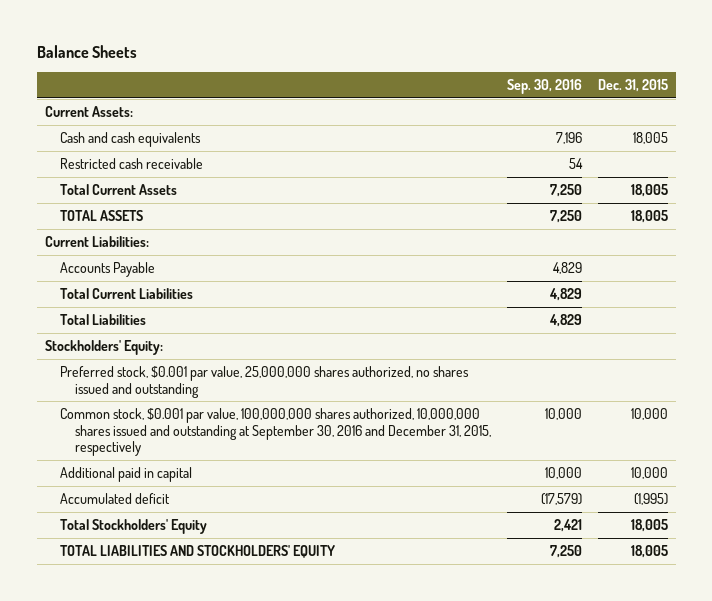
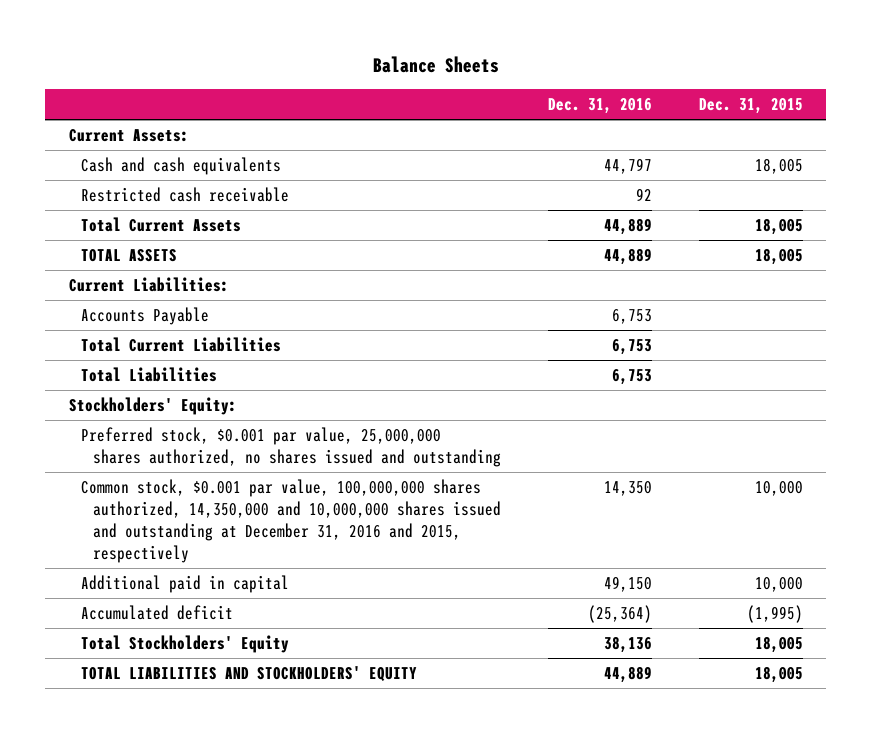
[506,79,582,95] Sep. 30, 2016 -> none
none -> [547,98,652,115] Dec. 31, 2016
[59,407,491,457] Common stock, $0.001 par value, 100,000,000 shares authorized, 10,000,000 shares issued and outstanding at September 30, 2016 and December 31, 2015, respectively -> [80,479,502,563] Common stock, $0.001 par value, 100,000,000 shares authorized, 14,350,000 and 10,000,000 shares issued and outstanding at December 31, 2016 and 2015, respectively

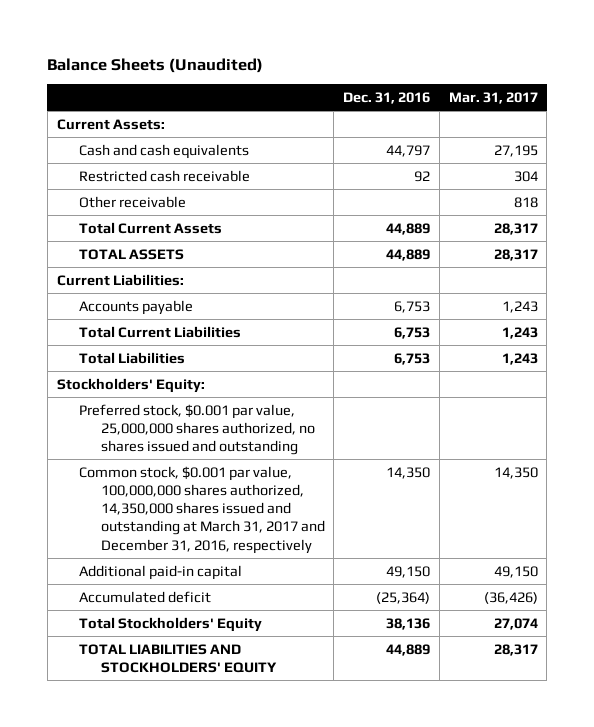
[372,55,499,73] Balance Sheets -> [47,57,264,73] Balance Sheets (Unaudited)
[698,98,803,115] Dec. 31, 2015 -> none
none -> [448,91,538,104] Mar. 31, 2017
none -> [78,195,186,208] Other receivable
[80,307,209,326] Accounts Payable -> [78,299,193,315] Accounts payable
[80,479,502,563] Common stock, $0.001 par value, 100,000,000 shares authorized, 14,350,000 and 10,000,000 shares issued and outstanding at December 31, 2016 and 2015, respectively -> [78,465,325,554] Common stock, $0.001 par value, 100,000,000 shares authorized, 14,350,000 shares issued and outstanding at March 31, 2017 and December 31, 2016, respectively
[80,575,289,594] Additional paid in capital -> [78,564,242,580] Additional paid-in capital

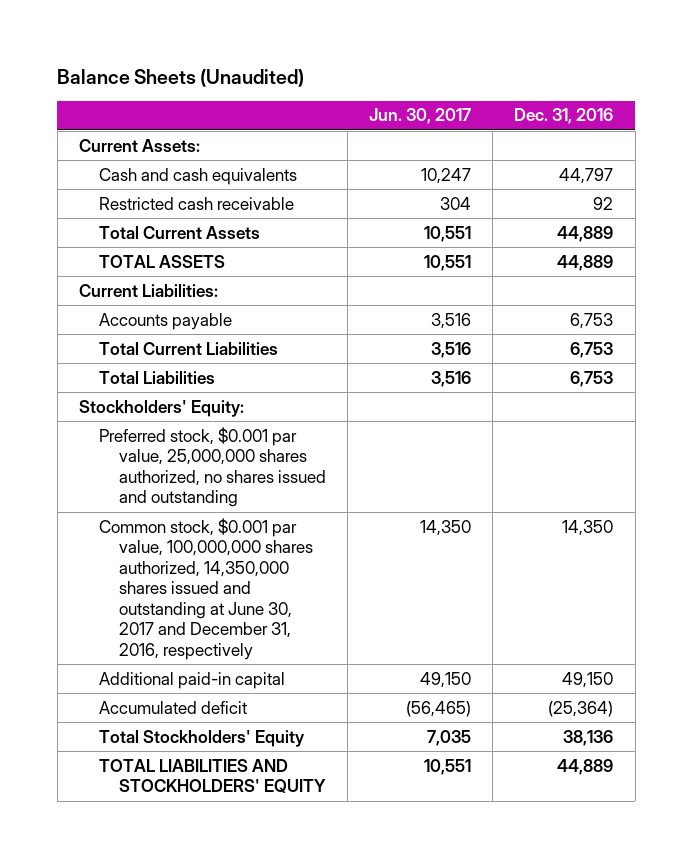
[448,91,538,104] Mar. 31, 2017 -> none
none -> [368,108,471,125] Jun. 30, 2017
[78,195,186,208] Other receivable -> none
[78,465,325,554] Common stock, $0.001 par value, 100,000,000 shares authorized, 14,350,000 shares issued and outstanding at March 31, 2017 and December 31, 2016, respectively -> [98,517,313,660] Common stock, $0.001 par value, 100,000,000 shares authorized, 14,350,000 shares issued and outstanding at June 30, 2017 and December 31, 2016, respectively

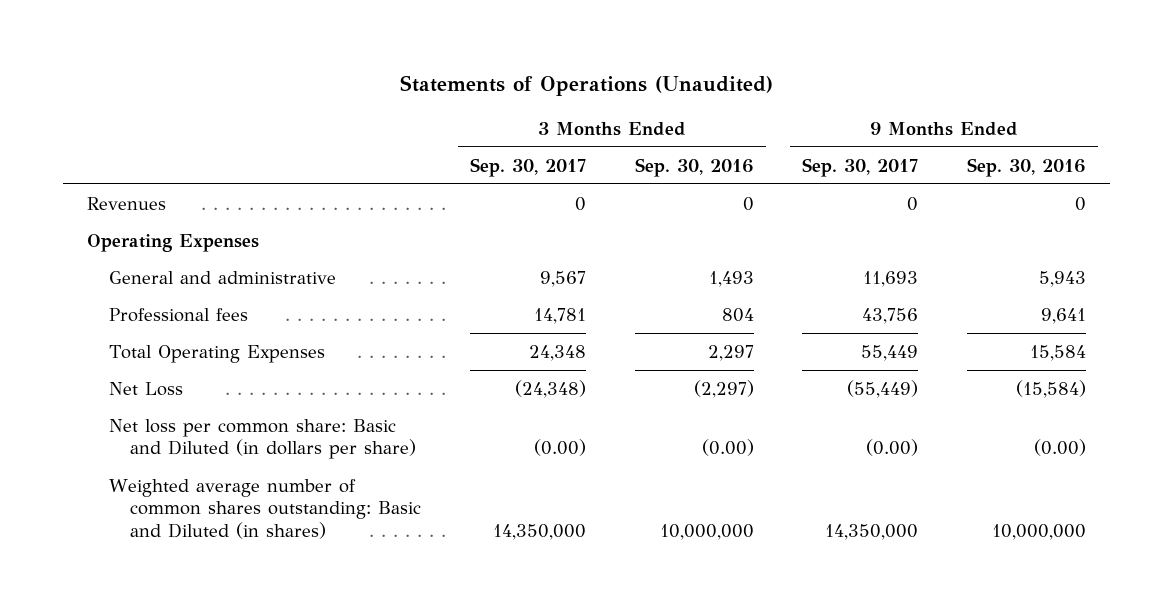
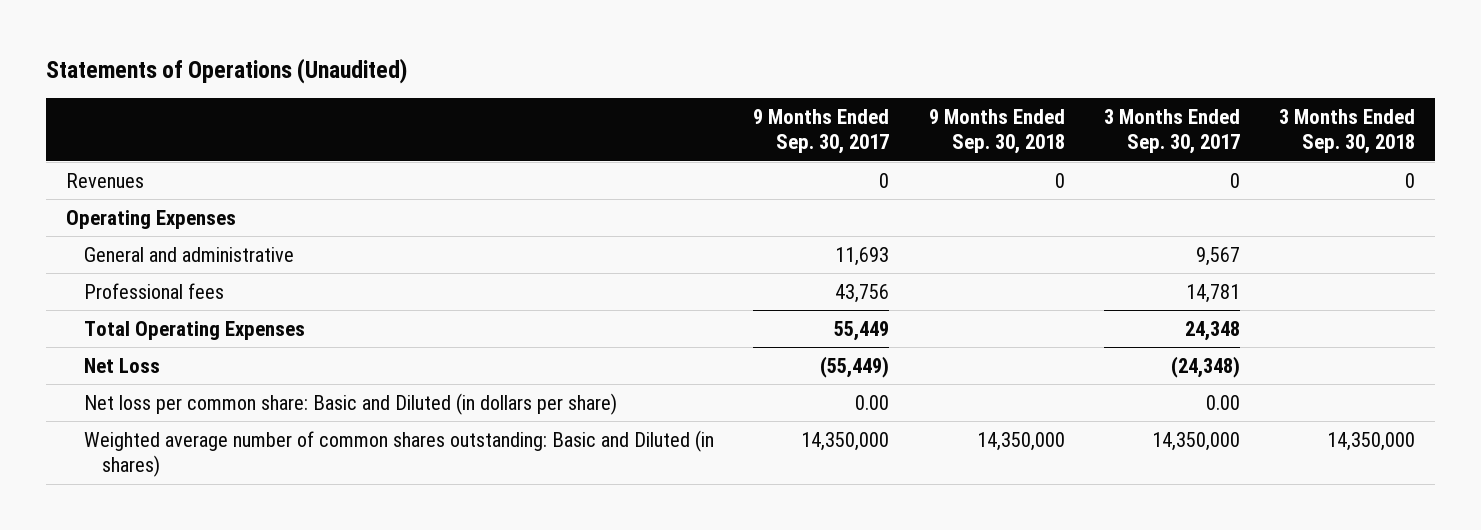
[634,157,754,177] Sep. 30, 2016 -> none
[966,157,1086,177] Sep. 30, 2016 -> none
none -> [928,108,1065,155] 9 Months Ended Sep. 30, 2018
none -> [1279,108,1416,155] 3 Months Ended Sep. 30, 2018
[533,439,586,457] (0.00) -> [1205,394,1240,410] 0.00
[866,439,919,457] (0.00) -> [855,394,890,410] 0.00

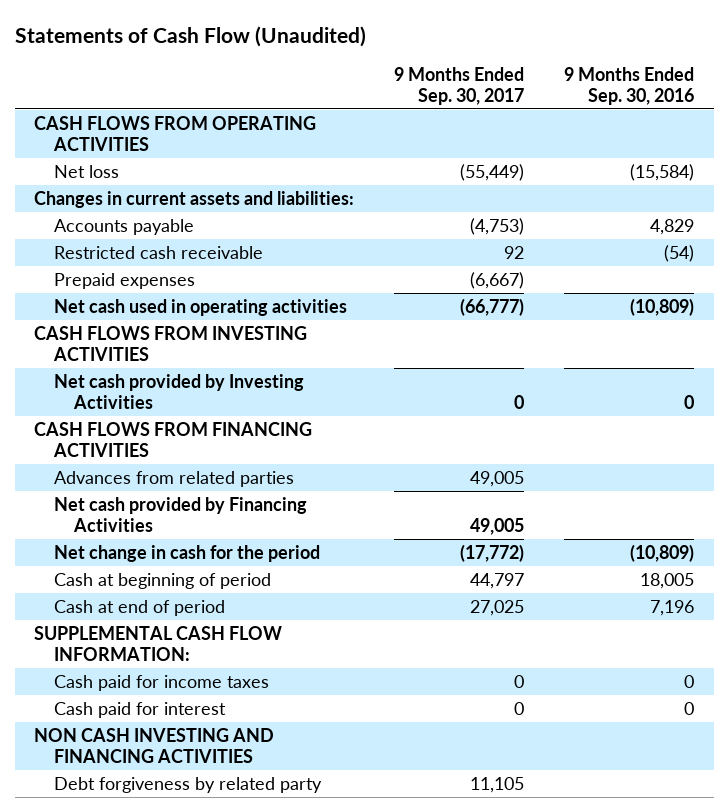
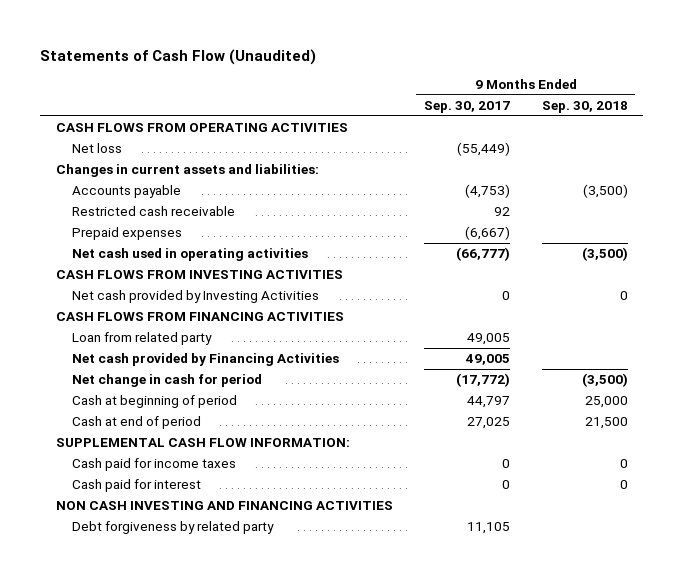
[563,66,694,105] 9 Months Ended Sep. 30, 2016 -> none
none -> [541,101,628,114] Sep. 30, 2018
[54,470,295,487] Advances from related parties -> [71,332,212,346] Loan from related party
[54,544,321,562] Net change in cash for the period -> [71,374,262,388] Net change in cash for period

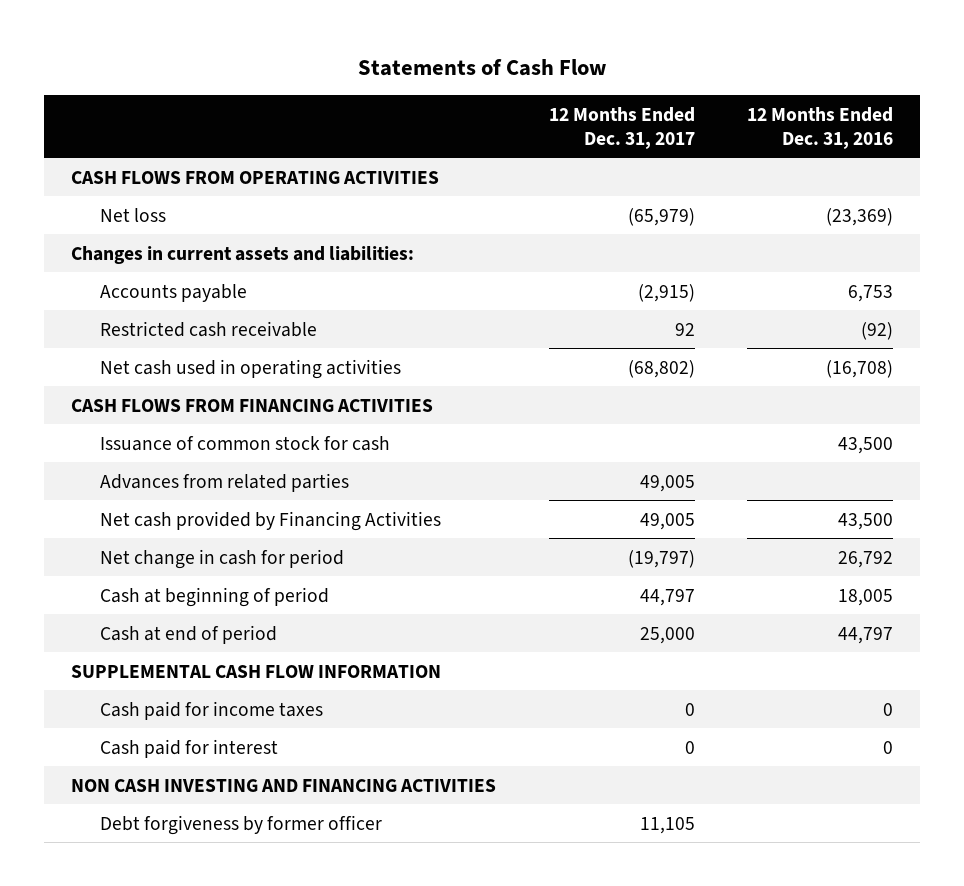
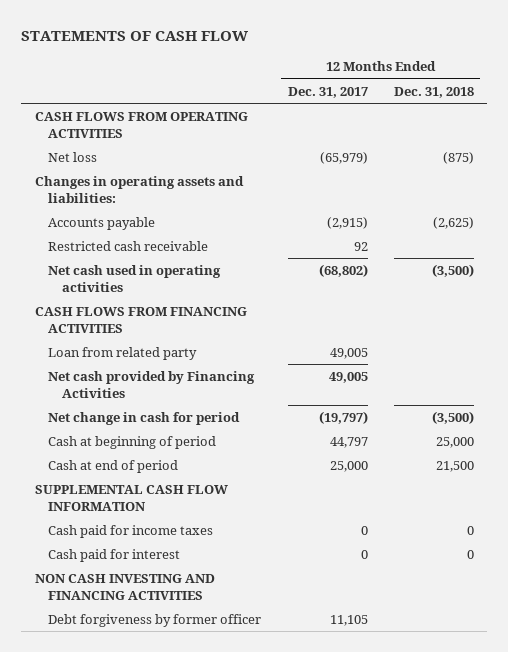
[358,59,607,77] Statements of Cash Flow -> [21,31,249,42] STATEMENTS OF CASH FLOW
[747,106,894,149] 12 Months Ended Dec. 31, 2016 -> none
none -> [393,86,474,98] Dec. 31, 2018
[70,245,414,264] Changes in current assets and liabilities: -> [34,175,244,203] Changes in operating assets and liabilities:
[100,435,391,451] Issuance of common stock for cash -> none
[100,472,350,492] Advances from related parties -> [48,346,198,360] Loan from related party

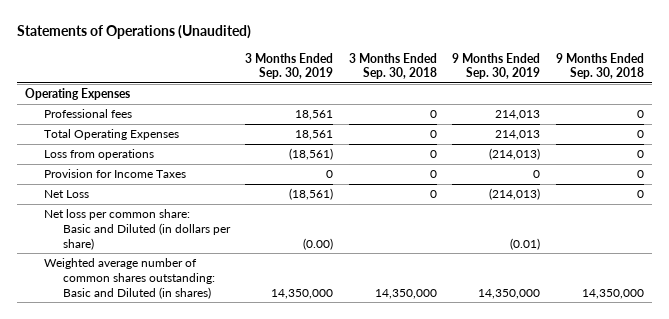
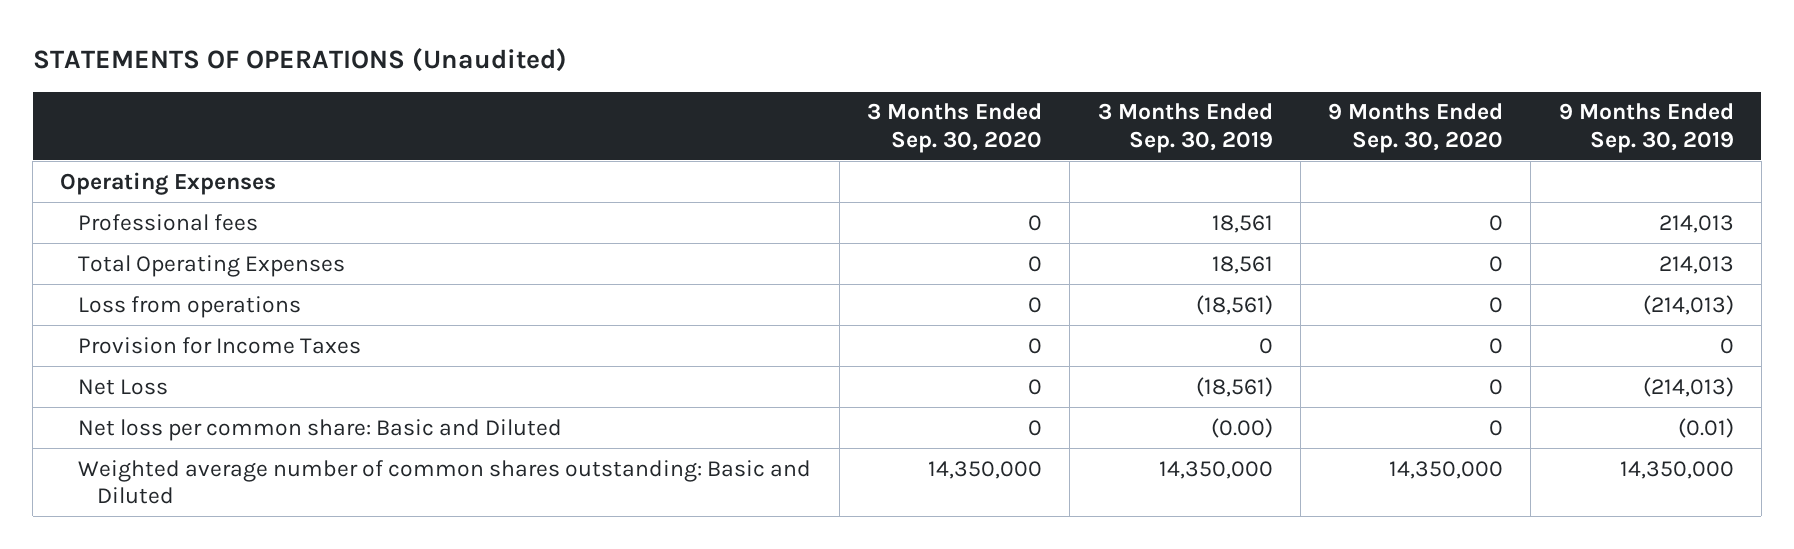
[17,25,252,40] Statements of Operations (Unaudited) -> [32,48,567,73] STATEMENTS OF OPERATIONS (Unaudited)
[348,52,437,80] 3 Months Ended Sep. 30, 2018 -> none
[556,52,645,80] 9 Months Ended Sep. 30, 2018 -> none
none -> [866,103,1042,153] 3 Months Ended Sep. 30, 2020
none -> [1328,103,1504,153] 9 Months Ended Sep. 30, 2020
[43,209,231,250] Net loss per common share: Basic and Diluted (in dollars per share) -> [78,418,563,441] Net loss per common share: Basic and Diluted
[43,258,215,299] Weighted average number of common shares outstanding: Basic and Diluted (in shares) -> [78,459,812,505] Weighted average number of common shares outstanding: Basic and Diluted

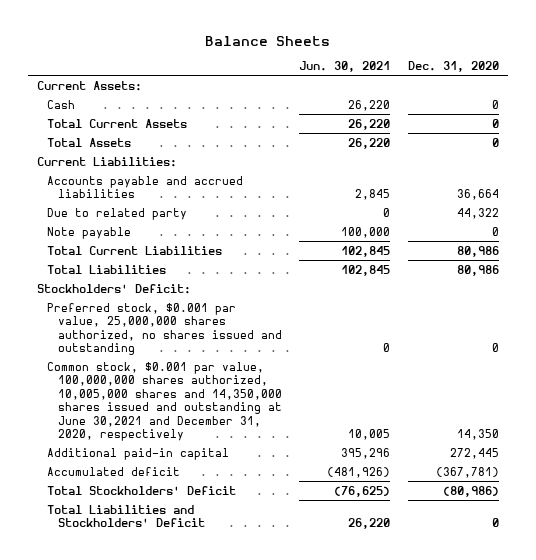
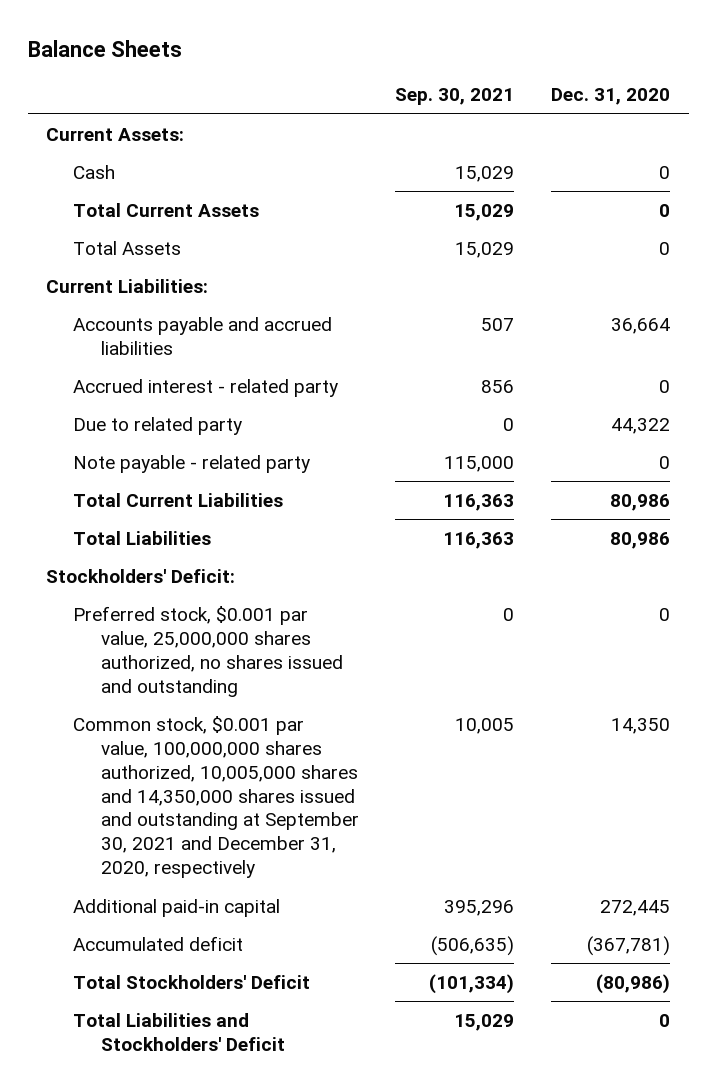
[299,61,391,73] Jun. 30, 2021 -> none
none -> [395,88,515,106] Sep. 30, 2021
none -> [73,378,339,397] Accrued interest - related party
[47,226,132,239] Note payable -> [73,454,311,473] Note payable - related party
[47,361,282,442] Common stock, $0.001 par value, 100,000,000 shares authorized, 10,005,000 shares and 14,350,000 shares issued and outstanding at June 30,2021 and December 31, 2020, respectively -> [73,715,359,879] Common stock, $0.001 par value, 100,000,000 shares authorized, 10,005,000 shares and 14,350,000 shares issued and outstanding at September 30, 2021 and December 31, 2020, respectively

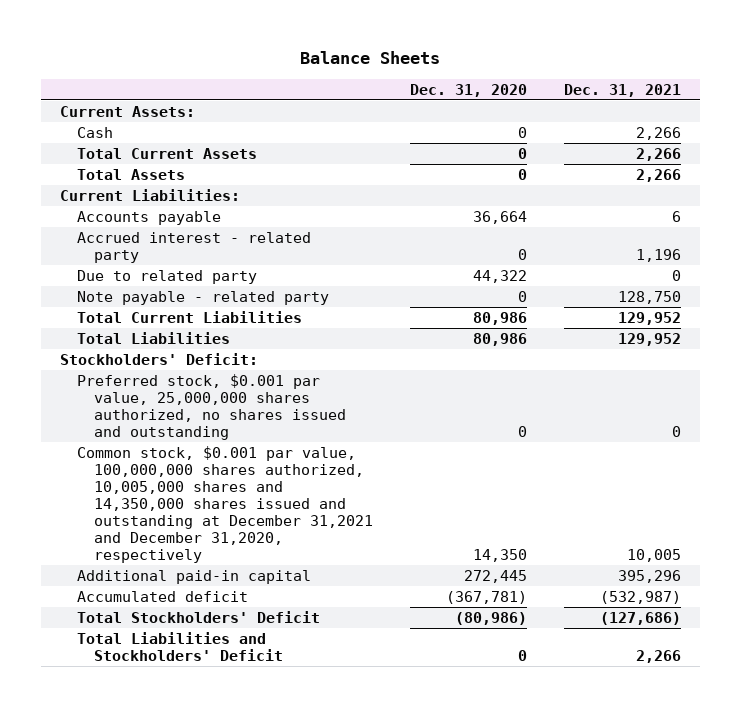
[395,88,515,106] Sep. 30, 2021 -> none
none -> [564,83,682,97] Dec. 31, 2021
[73,316,333,355] Accounts payable and accrued liabilities -> [76,210,221,225] Accounts payable
[73,715,359,879] Common stock, $0.001 par value, 100,000,000 shares authorized, 10,005,000 shares and 14,350,000 shares issued and outstanding at September 30, 2021 and December 31, 2020, respectively -> [76,445,374,563] Common stock, $0.001 par value, 100,000,000 shares authorized, 10,005,000 shares and 14,350,000 shares issued and outstanding at December 31,2021 and December 31,2020, respectively

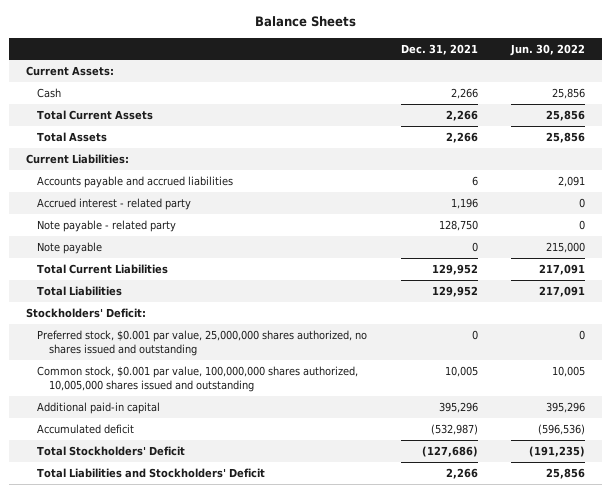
[410,83,528,97] Dec. 31, 2020 -> none
none -> [510,43,586,56] Jun. 30, 2022
[76,210,221,225] Accounts payable -> [37,175,234,188] Accounts payable and accrued liabilities
[76,269,257,284] Due to related party -> none
none -> [37,241,103,254] Note payable
[76,445,374,563] Common stock, $0.001 par value, 100,000,000 shares authorized, 10,005,000 shares and 14,350,000 shares issued and outstanding at December 31,2021 and December 31,2020, respectively -> [37,365,359,392] Common stock, $0.001 par value, 100,000,000 shares authorized, 10,005,000 shares issued and outstanding

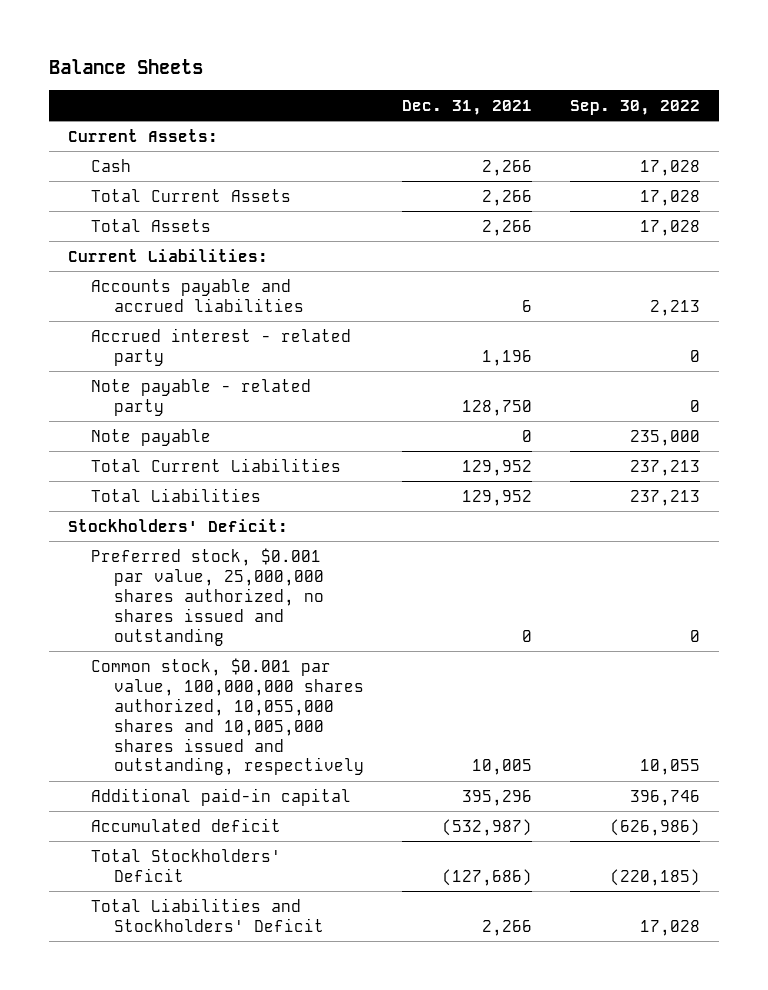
[510,43,586,56] Jun. 30, 2022 -> none
none -> [569,99,700,115] Sep. 30, 2022
[37,365,359,392] Common stock, $0.001 par value, 100,000,000 shares authorized, 10,005,000 shares issued and outstanding -> [90,657,364,776] Common stock, $0.001 par value, 100,000,000 shares authorized, 10,055,000 shares and 10,005,000 shares issued and outstanding, respectively

